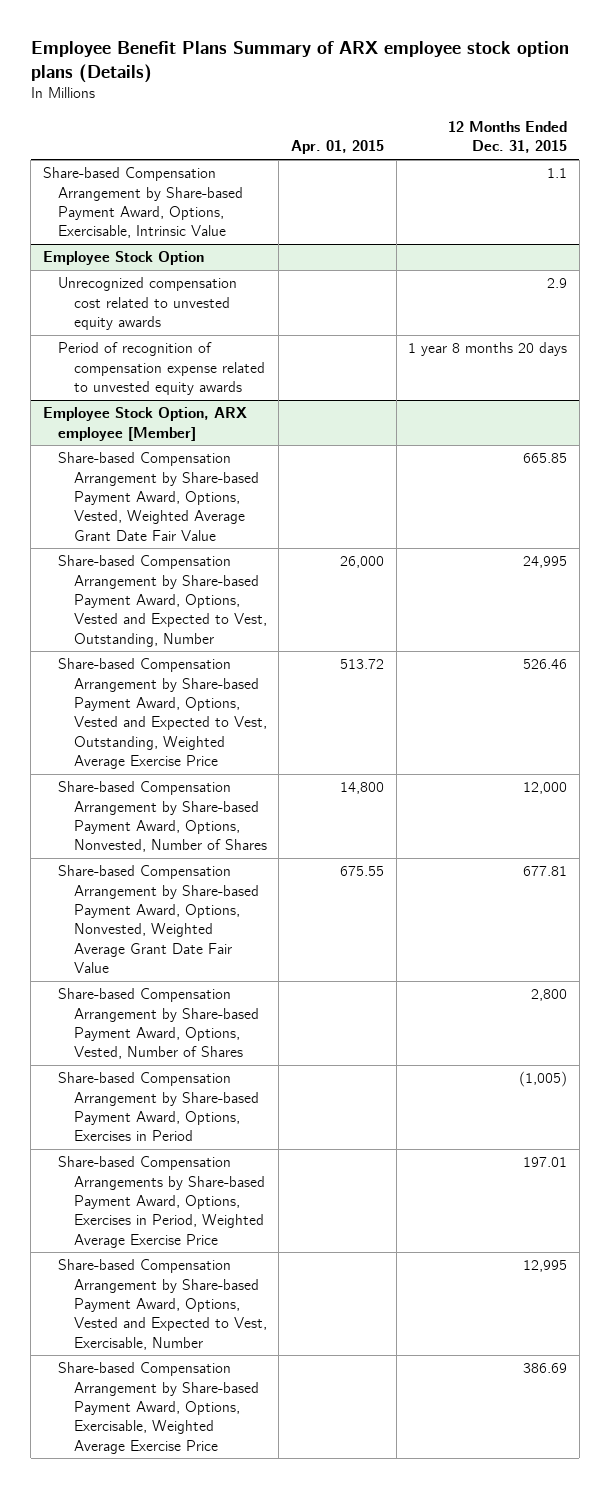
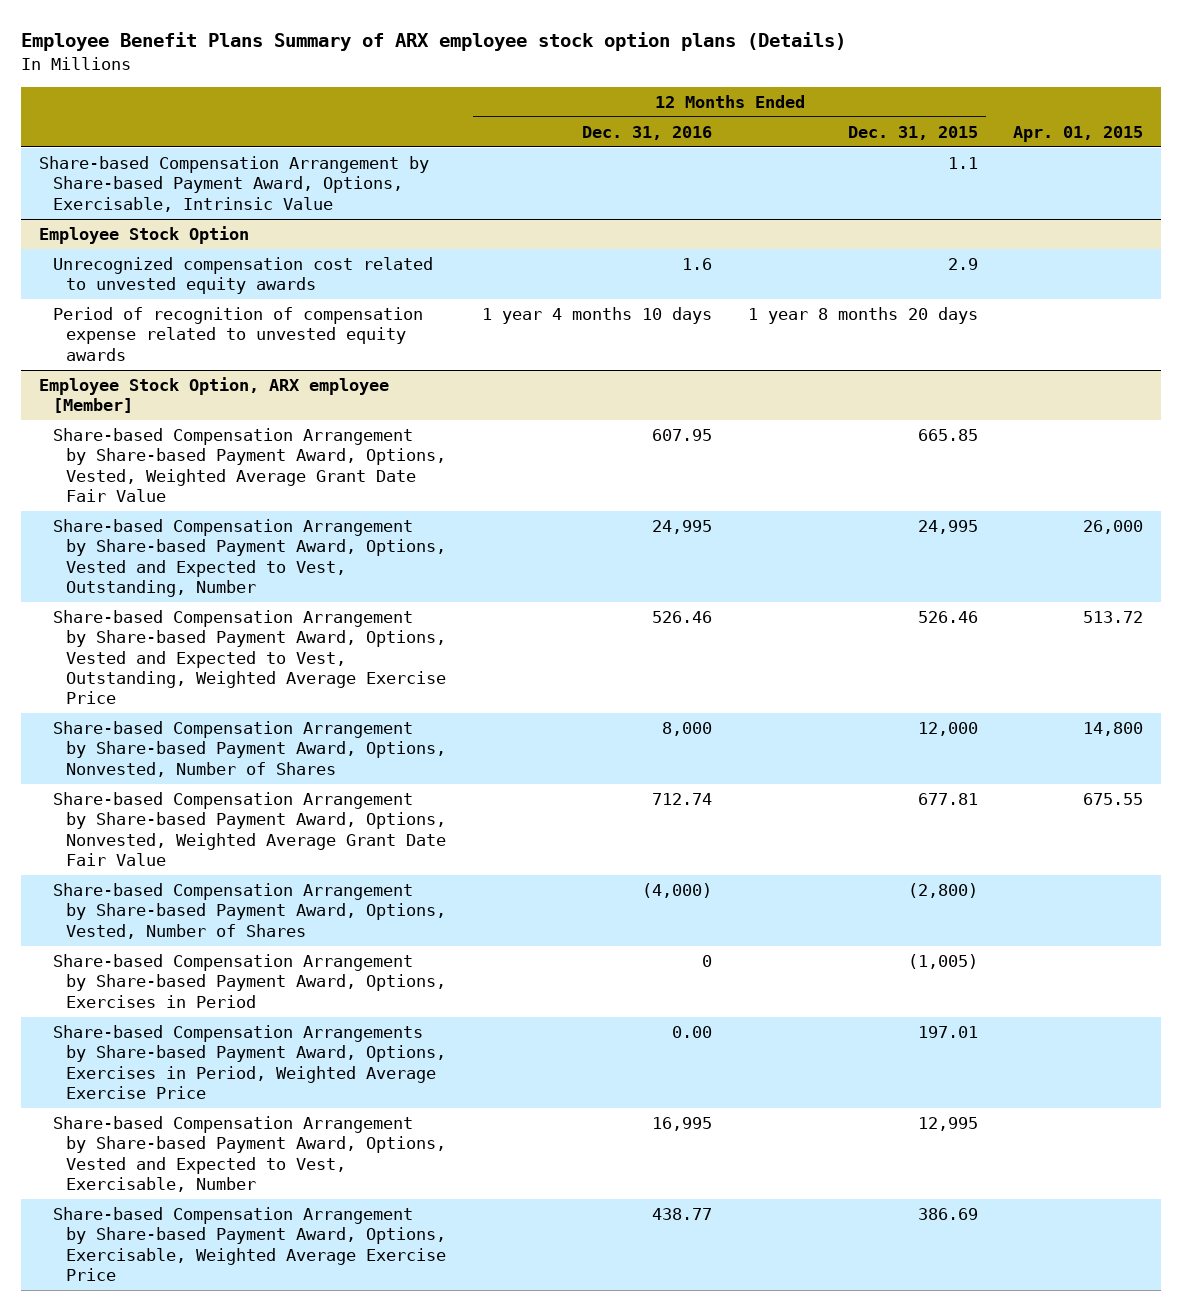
none -> [581,125,712,140] Dec. 31, 2016
[531,989,568,1002] 2,800 -> [907,883,978,899] (2,800)

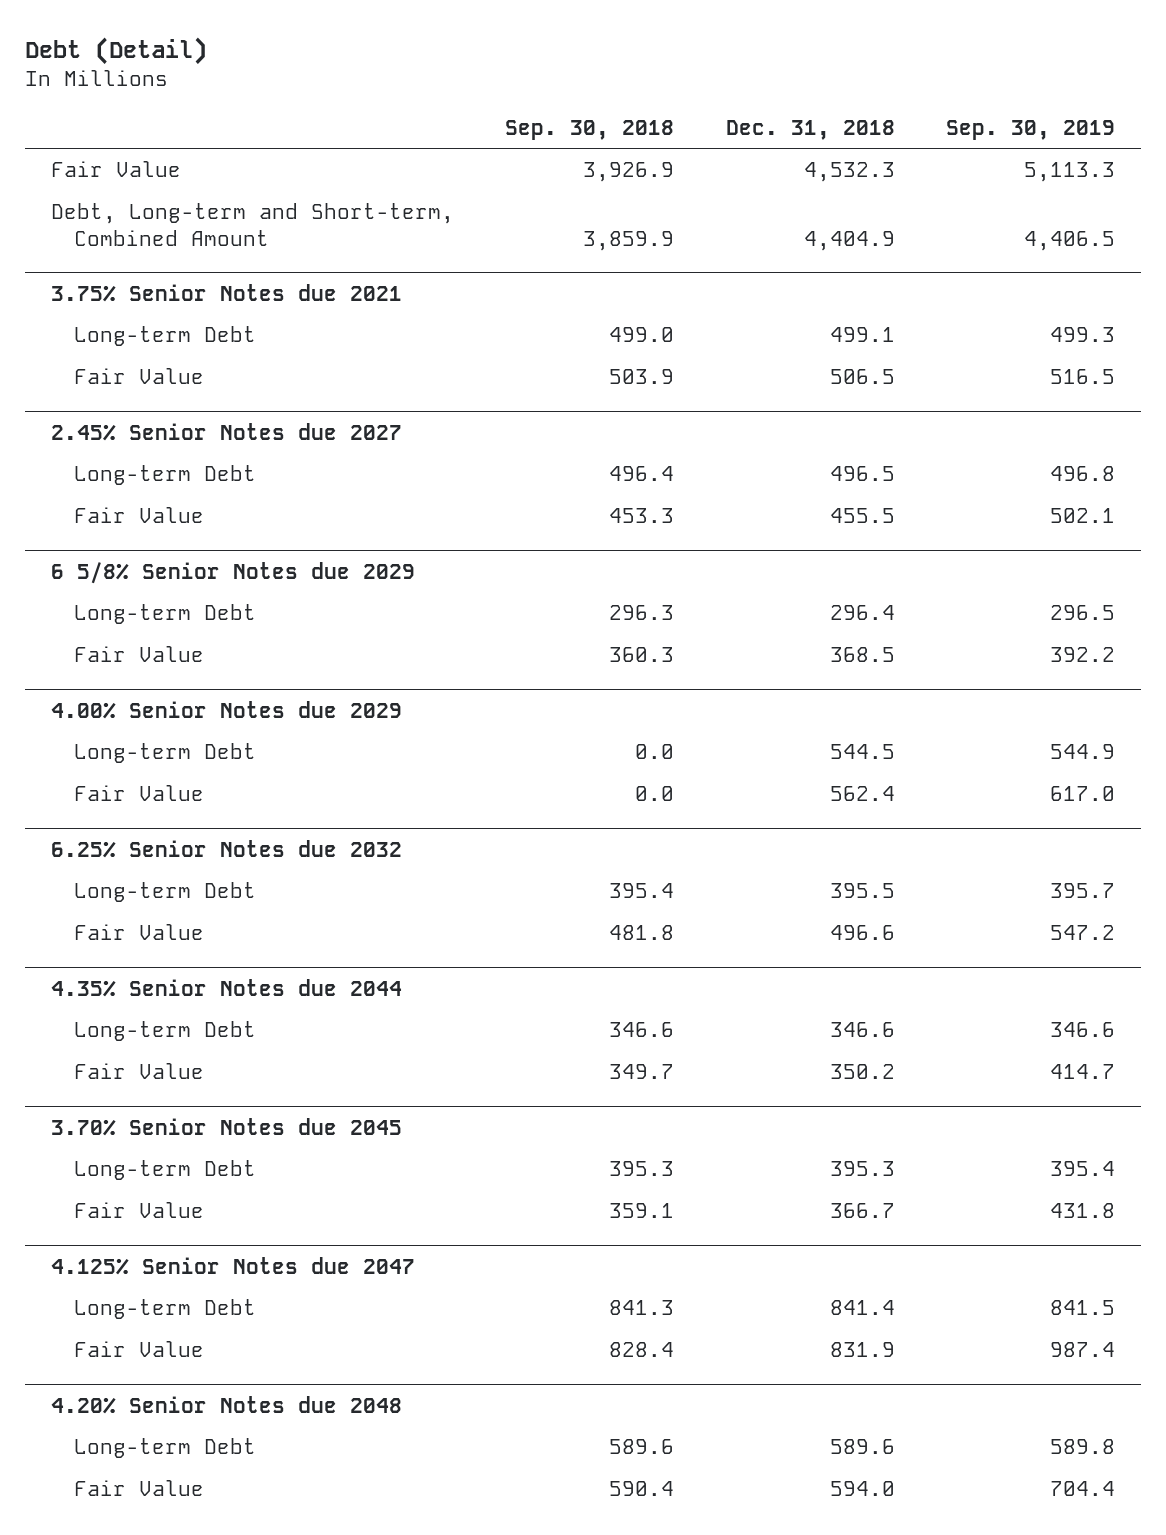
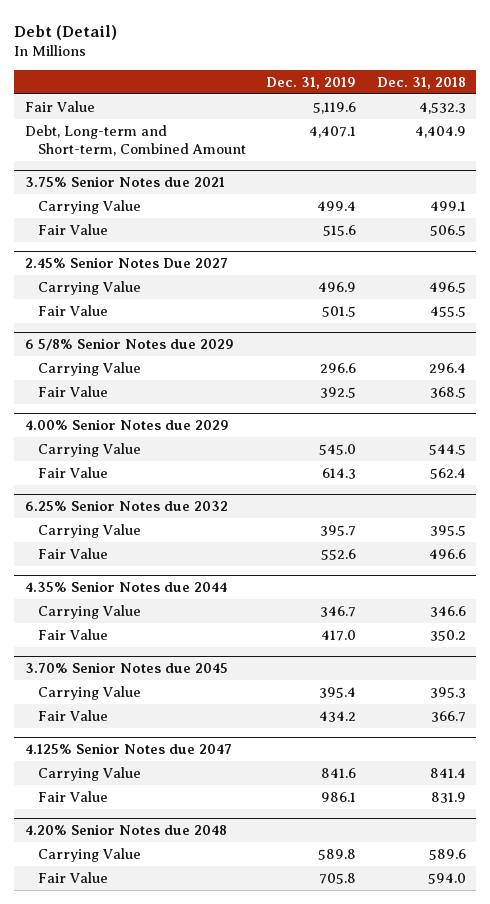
[505,119,675,140] Sep. 30, 2018 -> none
[945,119,1115,140] Sep. 30, 2019 -> none
none -> [266,77,357,90] Dec. 31, 2019
[73,326,256,347] Long-term Debt -> [37,199,141,214] Carrying Value
[51,422,403,441] 2.45% Senior Notes due 2027 -> [24,257,228,269] 2.45% Senior Notes Due 2027
[73,465,256,486] Long-term Debt -> [37,280,141,295] Carrying Value
[73,604,256,625] Long-term Debt -> [37,361,141,376] Carrying Value
[73,743,256,764] Long-term Debt -> [37,442,141,457] Carrying Value
[73,882,256,903] Long-term Debt -> [37,523,141,538] Carrying Value
[73,1021,256,1042] Long-term Debt -> [37,604,141,619] Carrying Value
[73,1160,256,1181] Long-term Debt -> [37,685,141,700] Carrying Value
[73,1299,256,1320] Long-term Debt -> [37,766,141,781] Carrying Value
[73,1438,256,1459] Long-term Debt -> [37,847,141,862] Carrying Value

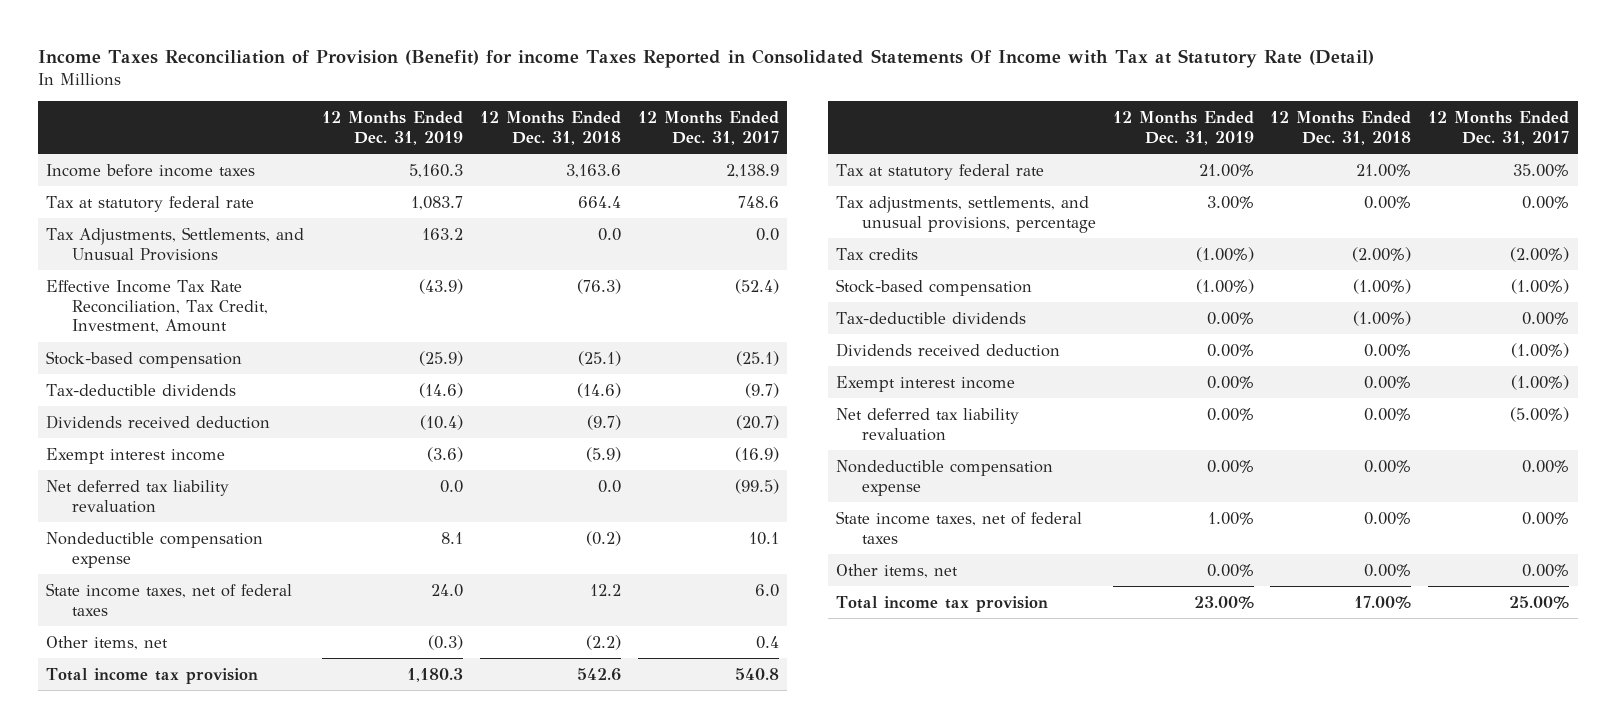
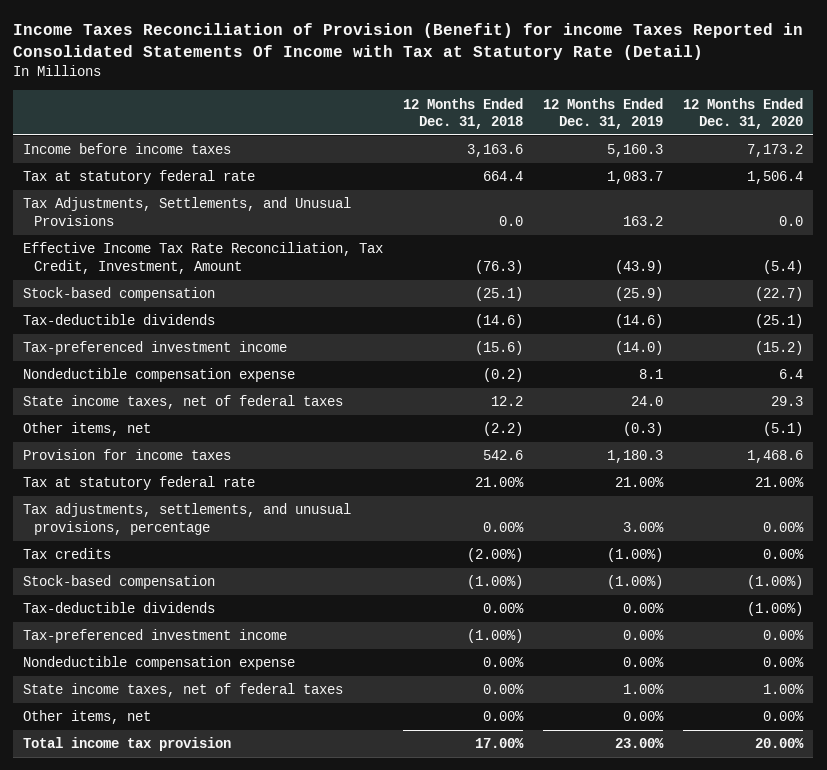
[637,110,779,145] 12 Months Ended Dec. 31, 2017 -> none
none -> [683,97,804,129] 12 Months Ended Dec. 31, 2020
[46,414,271,429] Dividends received deduction -> none
[46,447,226,464] Exempt interest income -> none
[46,479,230,513] Net deferred tax liability revaluation -> none
none -> [23,341,288,356] Tax-preferenced investment income
[46,667,259,684] Total income tax provision -> [23,449,232,461] Provision for income taxes
[836,342,1061,357] Dividends received deduction -> none
[836,375,1016,392] Exempt interest income -> none
[836,407,1020,441] Net deferred tax liability revaluation -> none
[1353,310,1412,326] (1.00%) -> [483,603,525,614] 0.00%
none -> [23,629,288,644] Tax-preferenced investment income

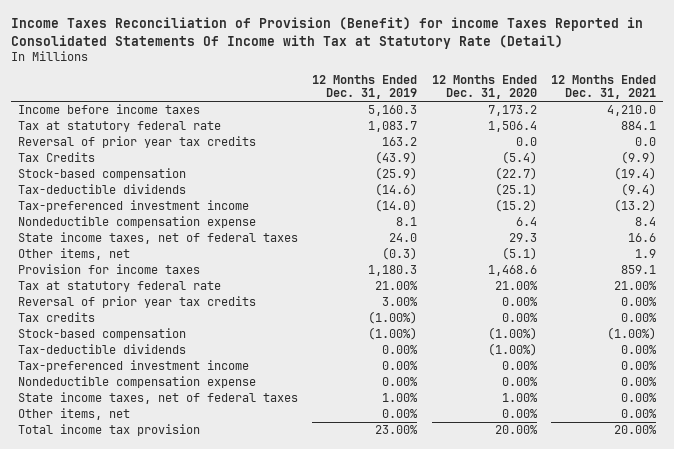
[403,97,524,129] 12 Months Ended Dec. 31, 2018 -> none
none -> [551,75,657,100] 12 Months Ended Dec. 31, 2021
[23,197,352,226] Tax Adjustments, Settlements, and Unusual Provisions -> [17,136,256,149] Reversal of prior year tax credits
[23,242,384,274] Effective Income Tax Rate Reconciliation, Tax Credit, Investment, Amount -> [17,152,95,163] Tax Credits
[23,503,352,535] Tax adjustments, settlements, and unusual provisions, percentage -> [17,296,256,309] Reversal of prior year tax credits

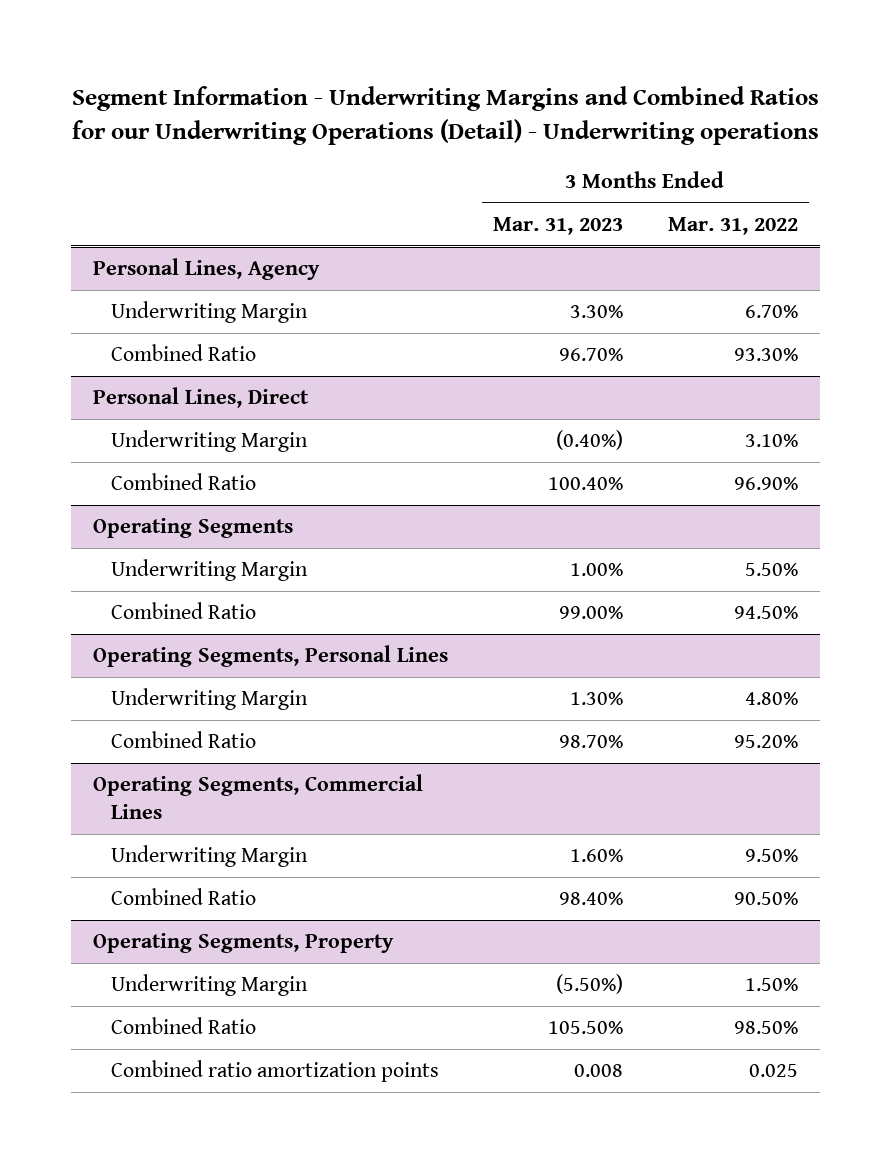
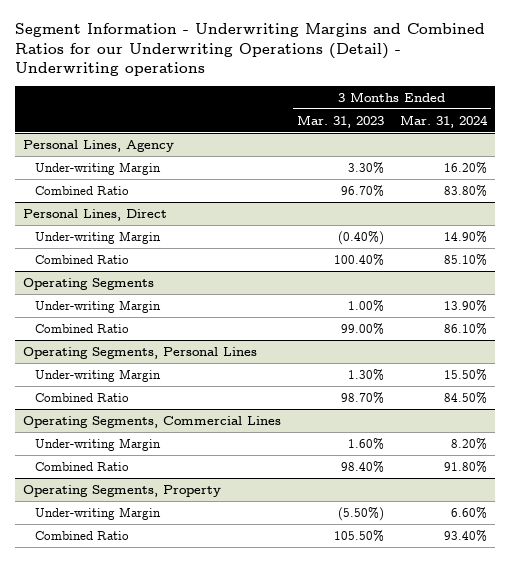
[667,217,798,236] Mar. 31, 2022 -> none
none -> [399,114,488,128] Mar. 31, 2024
[111,301,309,324] Underwriting Margin -> [35,161,162,175] Under-writing Margin
[111,430,309,453] Underwriting Margin -> [35,230,162,244] Under-writing Margin
[111,559,309,582] Underwriting Margin -> [35,299,162,313] Under-writing Margin
[111,688,309,711] Underwriting Margin -> [35,368,162,382] Under-writing Margin
[111,845,309,868] Underwriting Margin -> [35,437,162,451] Under-writing Margin
[111,974,309,997] Underwriting Margin -> [35,506,162,520] Under-writing Margin
[111,1060,440,1083] Combined ratio amortization points -> none

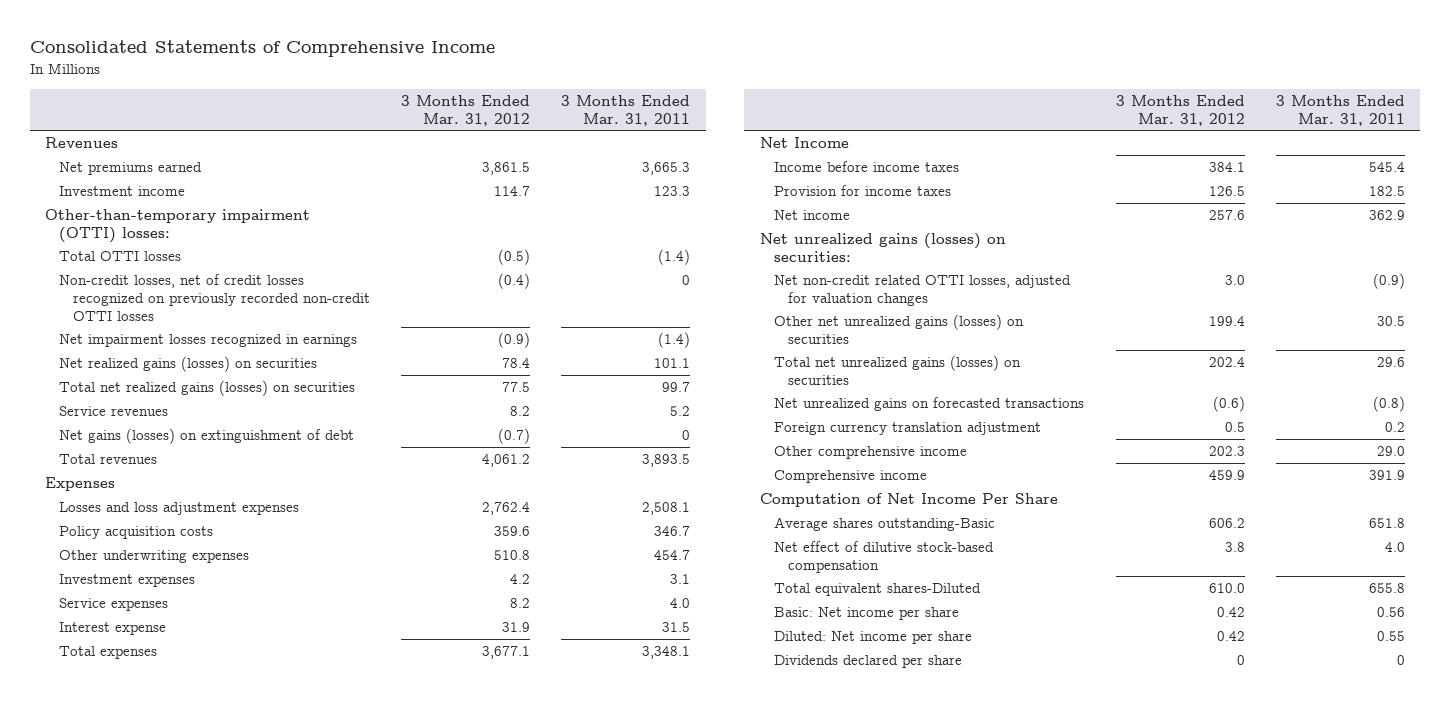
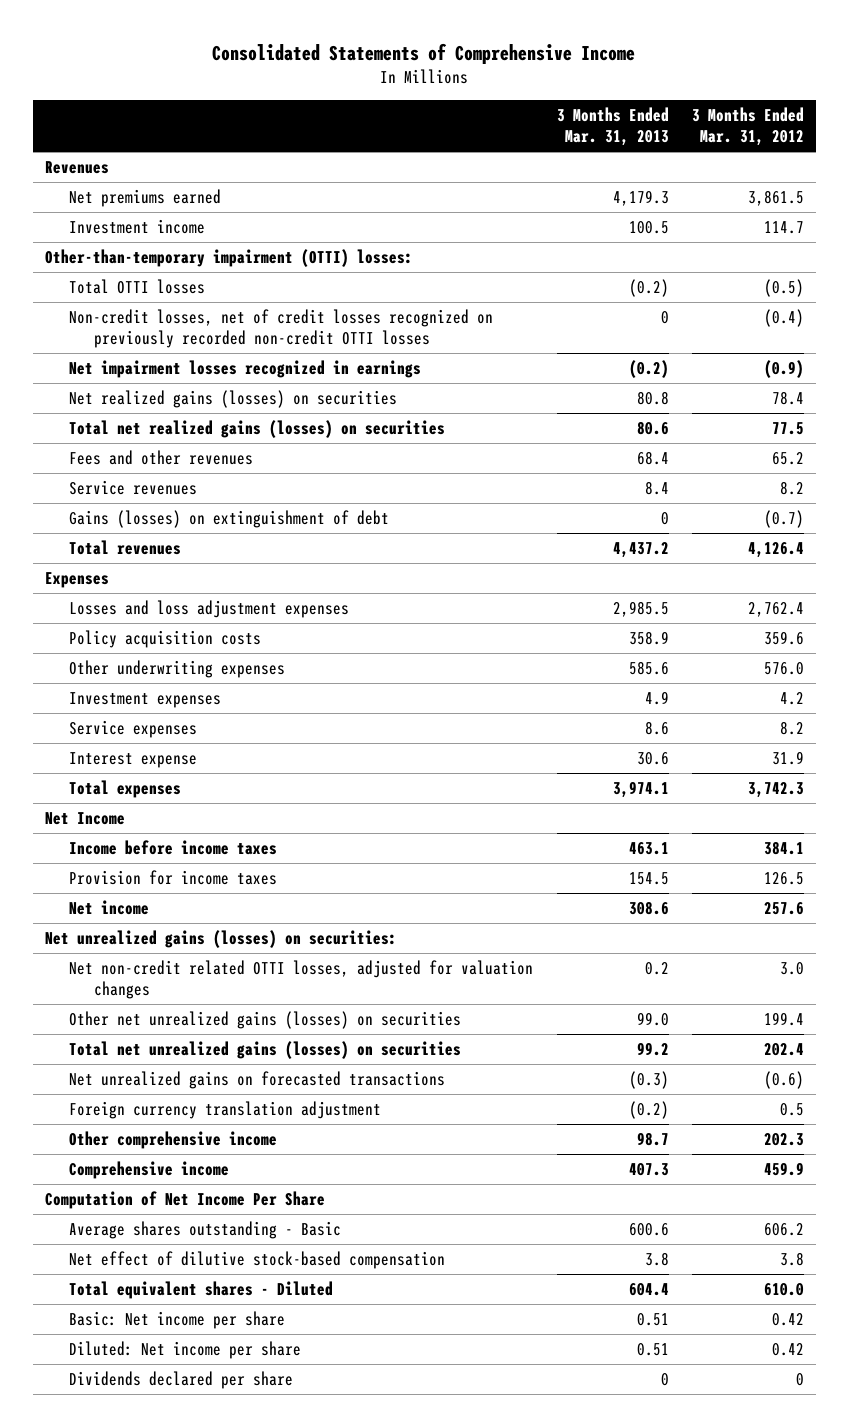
[561,95,691,126] 3 Months Ended Mar. 31, 2011 -> none
none -> [556,107,669,147] 3 Months Ended Mar. 31, 2013
none -> [69,450,254,466] Fees and other revenues
[59,428,355,445] Net gains (losses) on extinguishment of debt -> [69,510,390,529] Gains (losses) on extinguishment of debt
[482,454,531,468] 4,061.2 -> [747,542,804,559] 4,126.4
[494,550,531,561] 510.8 -> [763,662,804,676] 576.0
[482,646,531,660] 3,677.1 -> [747,782,804,799] 3,742.3
[773,517,995,532] Average shares outstanding-Basic -> [69,1221,342,1240] Average shares outstanding - Basic
[773,583,981,597] Total equivalent shares-Diluted -> [69,1281,334,1300] Total equivalent shares - Diluted

